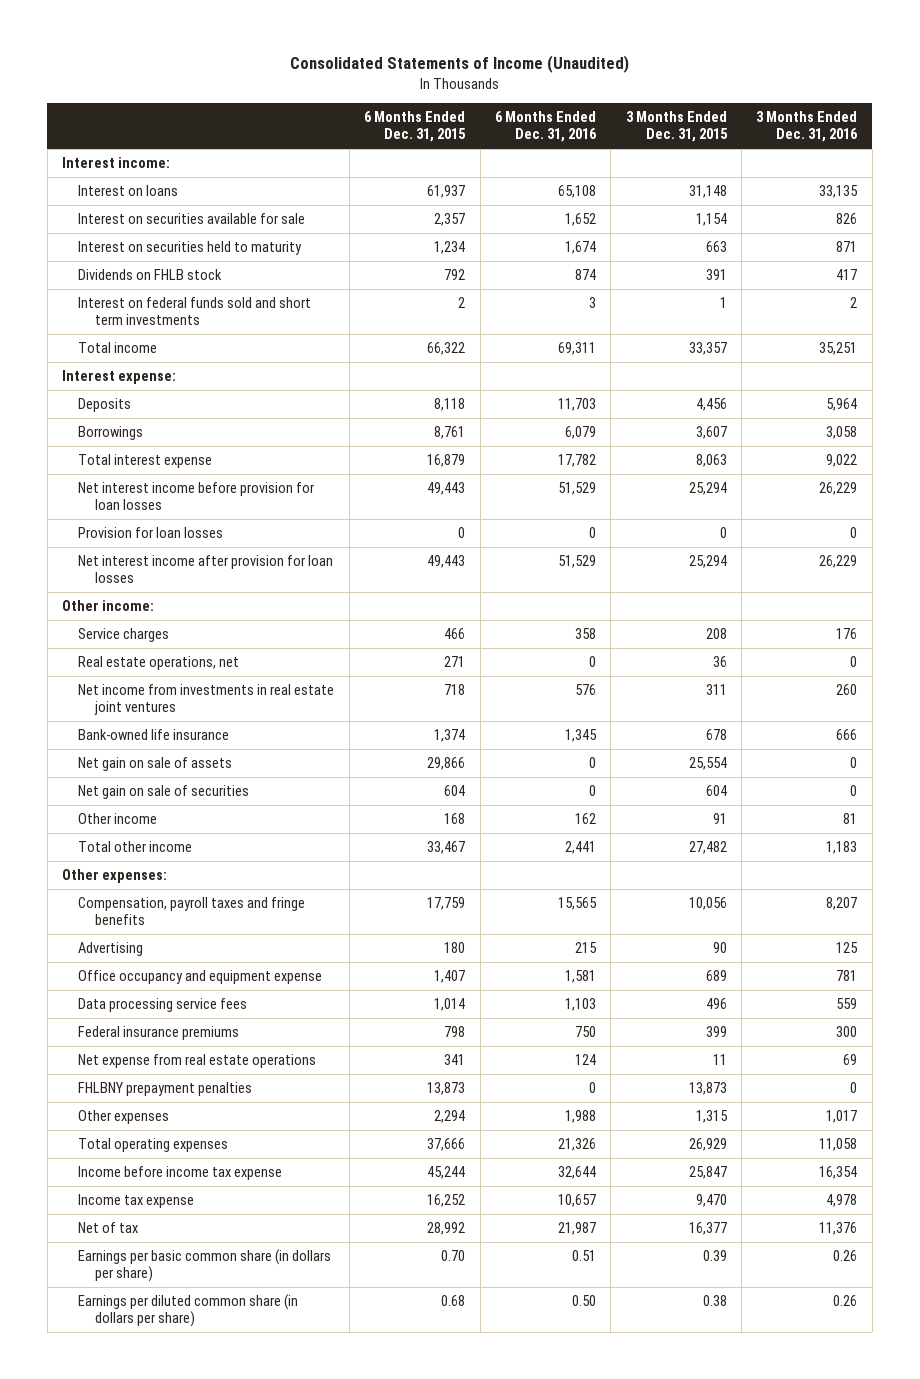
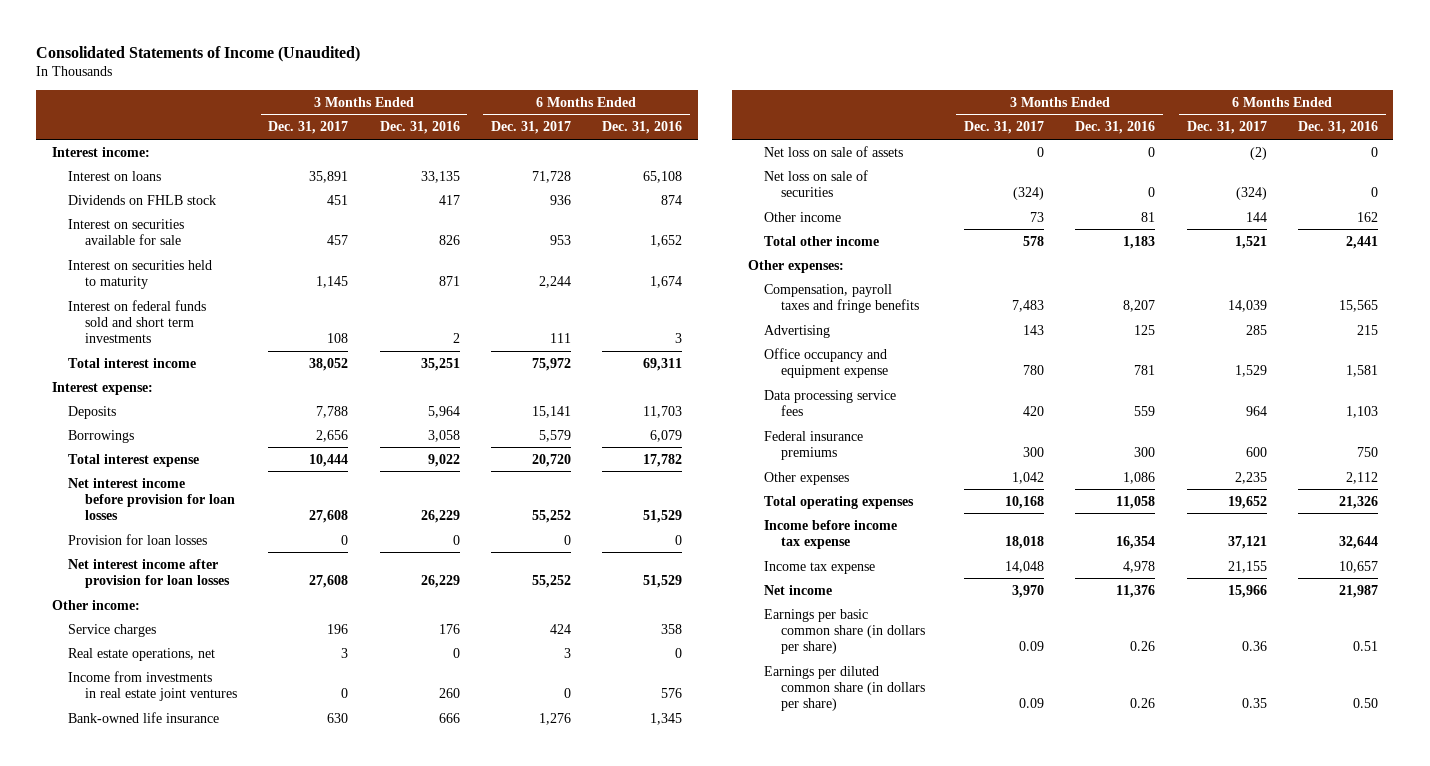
[364,111,467,143] 6 Months Ended Dec. 31, 2015 -> none
[625,111,728,143] 3 Months Ended Dec. 31, 2015 -> none
none -> [268,121,349,135] Dec. 31, 2017
none -> [490,121,571,135] Dec. 31, 2017
[78,268,223,280] Dividends on FHLB stock -> [68,194,217,205] Dividends on FHLB stock
[78,341,158,353] Total income -> [68,357,197,368] Total interest income
[78,683,335,716] Net income from investments in real estate joint ventures -> [68,670,238,701] Income from investments in real estate joint ventures
[78,756,233,771] Net gain on sale of assets -> [764,145,904,157] Net loss on sale of assets
[78,784,250,799] Net gain on sale of securities -> [764,169,869,197] Net loss on sale of securities
[78,1053,317,1068] Net expense from real estate operations -> none
[78,1081,253,1096] FHLBNY prepayment penalties -> none
[564,1109,596,1123] 1,988 -> [1345,471,1378,484] 2,112
[826,1109,858,1123] 1,017 -> [1123,471,1156,484] 1,086
[78,1221,139,1233] Net of tax -> [764,584,833,595] Net income

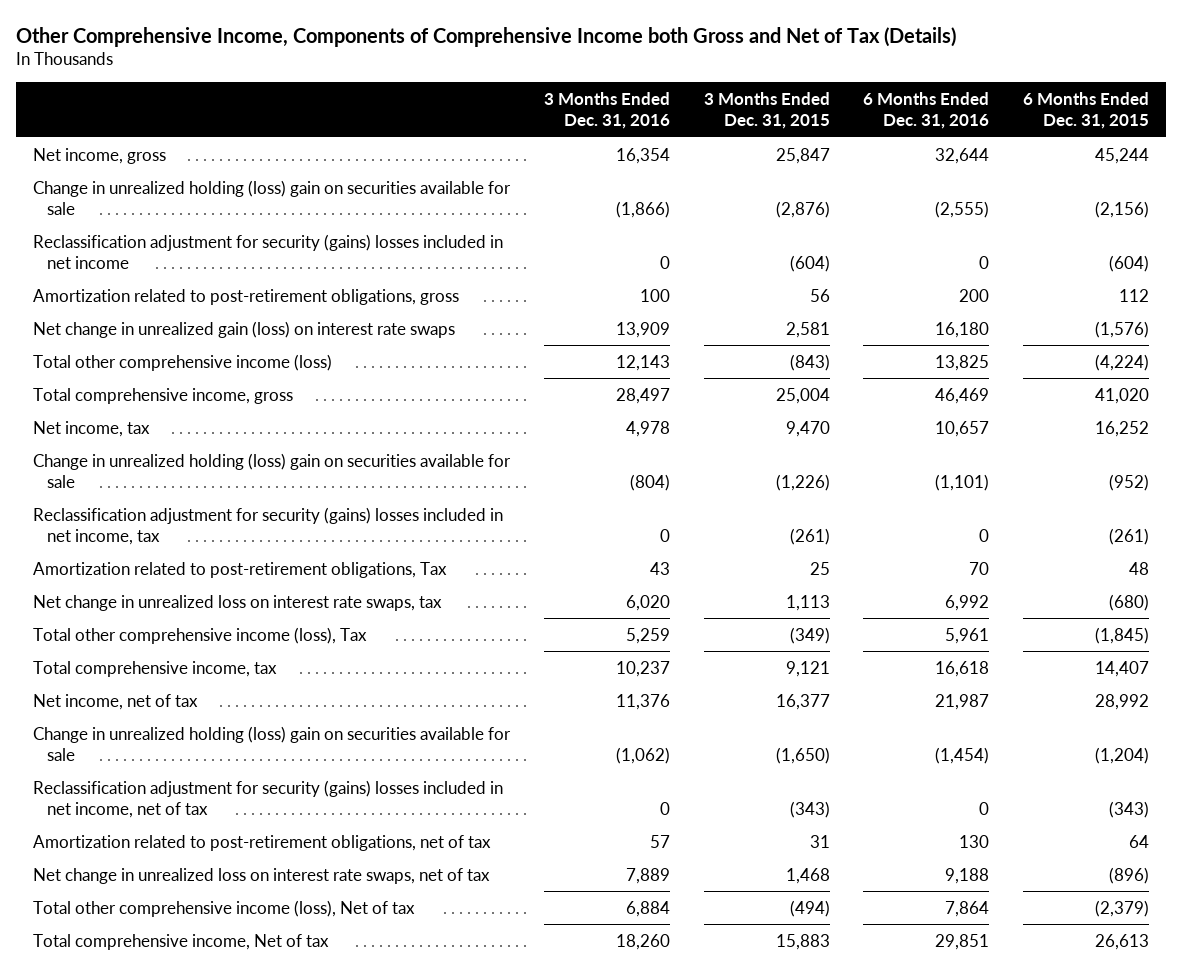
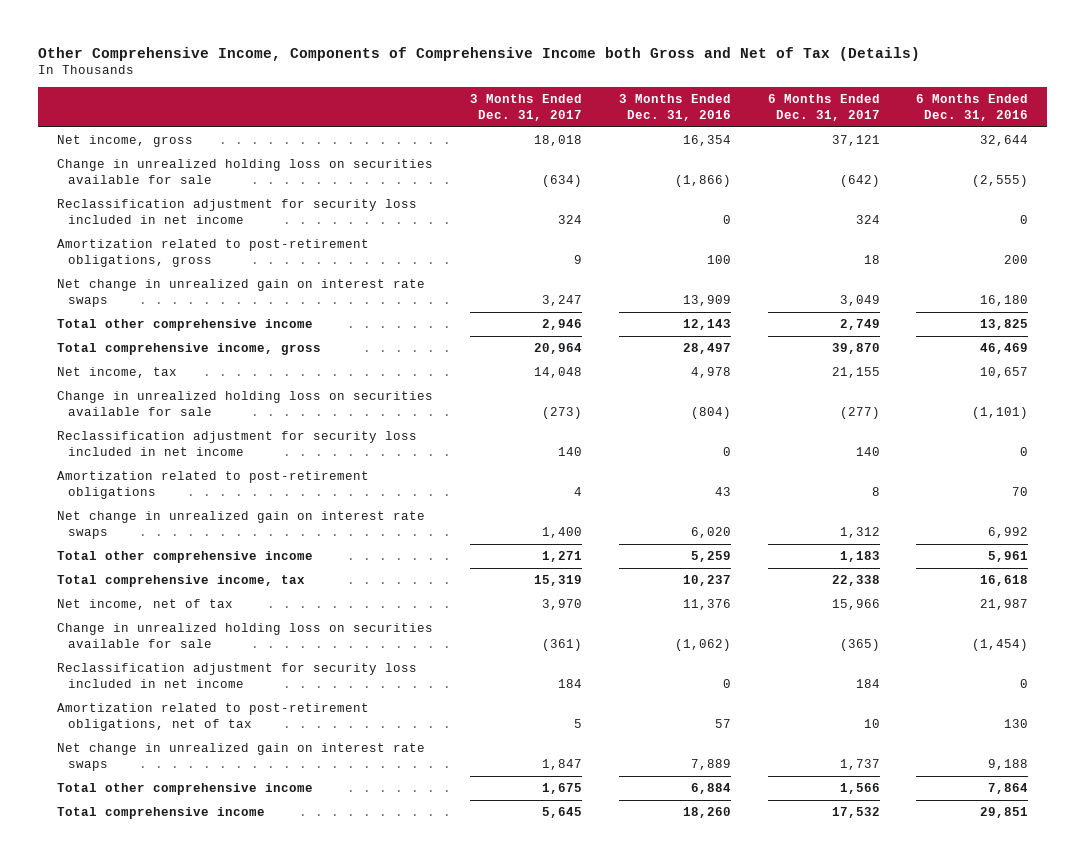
[703,91,830,130] 3 Months Ended Dec. 31, 2015 -> none
[1023,91,1150,130] 6 Months Ended Dec. 31, 2015 -> none
none -> [469,93,582,121] 3 Months Ended Dec. 31, 2017
none -> [767,93,880,121] 6 Months Ended Dec. 31, 2017
[33,179,512,215] Change in unrealized holding (loss) gain on securities available for sale -> [56,158,433,184] Change in unrealized holding loss on securities available for sale
[33,233,504,269] Reclassification adjustment for security (gains) losses included in net income -> [56,198,417,224] Reclassification adjustment for security loss included in net income
[33,320,456,338] Net change in unrealized gain (loss) on interest rate swaps -> [56,278,425,307] Net change in unrealized gain on interest rate swaps
[33,353,333,371] Total other comprehensive income (loss) -> [56,318,313,331] Total other comprehensive income
[33,452,512,488] Change in unrealized holding (loss) gain on securities available for sale -> [56,390,433,416] Change in unrealized holding loss on securities available for sale
[33,506,504,545] Reclassification adjustment for security (gains) losses included in net income, tax -> [56,430,417,456] Reclassification adjustment for security loss included in net income
[33,561,448,578] Amortization related to post-retirement obligations, Tax -> [56,470,369,499] Amortization related to post-retirement obligations
[33,594,443,611] Net change in unrealized loss on interest rate swaps, tax -> [56,510,425,539] Net change in unrealized gain on interest rate swaps
[33,626,368,644] Total other comprehensive income (loss), Tax -> [56,550,313,563] Total other comprehensive income
[33,725,512,761] Change in unrealized holding (loss) gain on securities available for sale -> [56,622,433,648] Change in unrealized holding loss on securities available for sale
[33,779,504,818] Reclassification adjustment for security (gains) losses included in net income, net of tax -> [56,662,417,688] Reclassification adjustment for security loss included in net income
[33,867,491,884] Net change in unrealized loss on interest rate swaps, net of tax -> [56,742,425,771] Net change in unrealized gain on interest rate swaps
[33,899,416,917] Total other comprehensive income (loss), Net of tax -> [56,782,313,795] Total other comprehensive income
[33,933,330,950] Total comprehensive income, Net of tax -> [56,806,265,819] Total comprehensive income

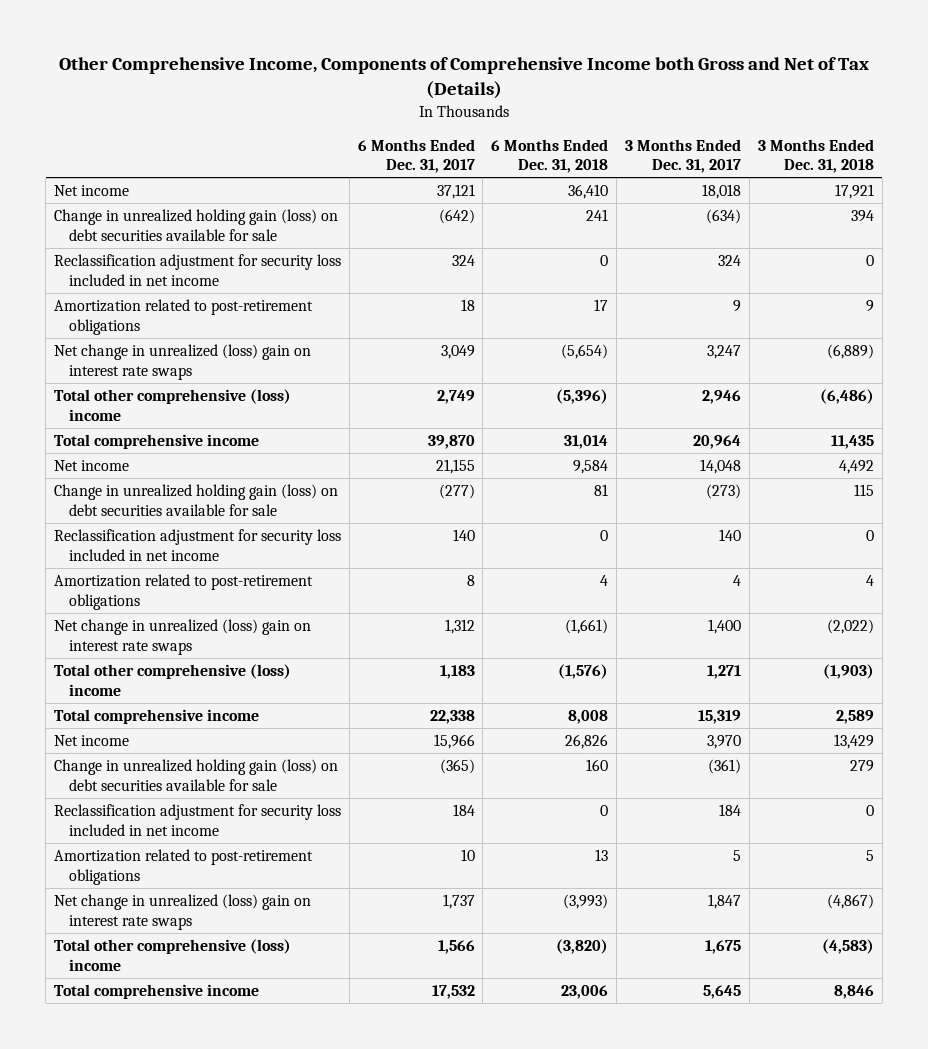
[618,93,731,121] 3 Months Ended Dec. 31, 2016 -> none
[916,93,1029,121] 6 Months Ended Dec. 31, 2016 -> none
none -> [491,138,609,174] 6 Months Ended Dec. 31, 2018
none -> [757,138,874,174] 3 Months Ended Dec. 31, 2018
[56,134,193,147] Net income, gross -> [53,184,129,196] Net income
[56,158,433,184] Change in unrealized holding loss on securities available for sale -> [53,208,338,241] Change in unrealized holding gain (loss) on debt securities available for sale
[56,238,369,267] Amortization related to post-retirement obligations, gross -> [53,298,313,335] Amortization related to post-retirement obligations
[56,278,425,307] Net change in unrealized gain on interest rate swaps -> [53,343,311,380] Net change in unrealized (loss) gain on interest rate swaps
[56,318,313,331] Total other comprehensive income -> [53,388,291,421] Total other comprehensive (loss) income
[56,342,321,355] Total comprehensive income, gross -> [53,433,259,449] Total comprehensive income
[56,366,177,378] Net income, tax -> [53,459,129,471] Net income
[56,390,433,416] Change in unrealized holding loss on securities available for sale -> [53,483,338,516] Change in unrealized holding gain (loss) on debt securities available for sale
[56,510,425,539] Net change in unrealized gain on interest rate swaps -> [53,618,311,655] Net change in unrealized (loss) gain on interest rate swaps
[56,550,313,563] Total other comprehensive income -> [53,663,291,696] Total other comprehensive (loss) income
[56,574,305,587] Total comprehensive income, tax -> [53,708,259,724] Total comprehensive income
[56,598,233,610] Net income, net of tax -> [53,734,129,746] Net income
[56,622,433,648] Change in unrealized holding loss on securities available for sale -> [53,758,338,791] Change in unrealized holding gain (loss) on debt securities available for sale
[56,702,369,731] Amortization related to post-retirement obligations, net of tax -> [53,848,313,885] Amortization related to post-retirement obligations
[56,742,425,771] Net change in unrealized gain on interest rate swaps -> [53,893,311,930] Net change in unrealized (loss) gain on interest rate swaps
[56,782,313,795] Total other comprehensive income -> [53,938,291,971] Total other comprehensive (loss) income

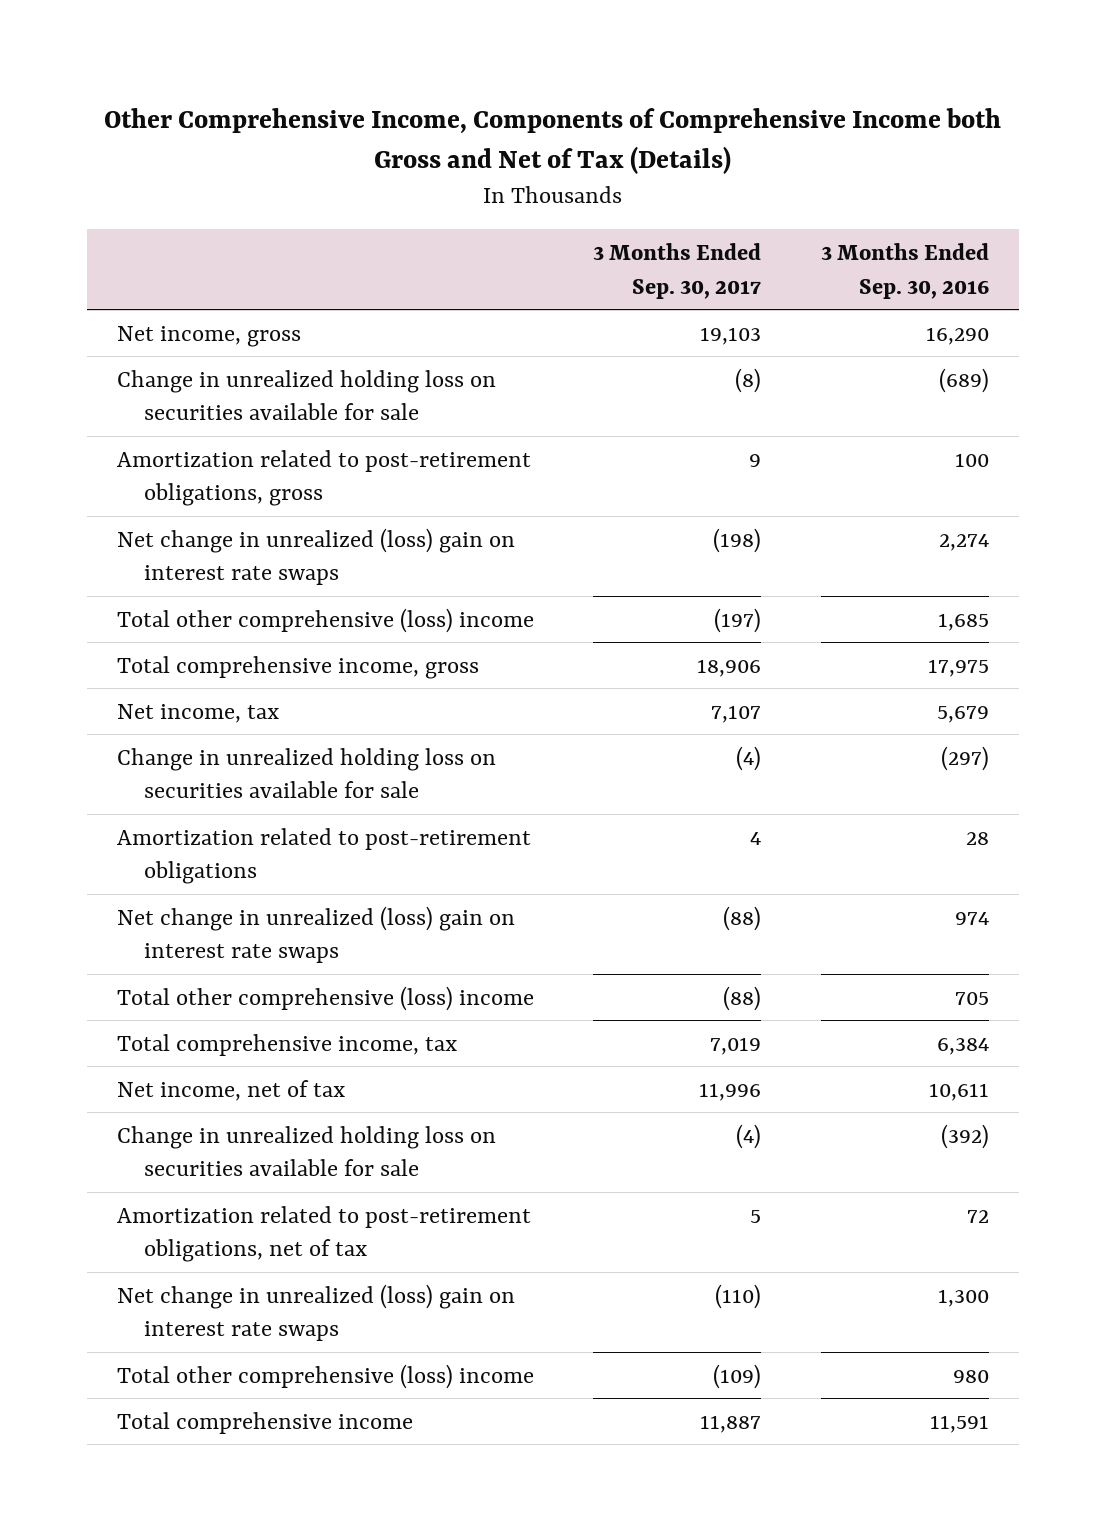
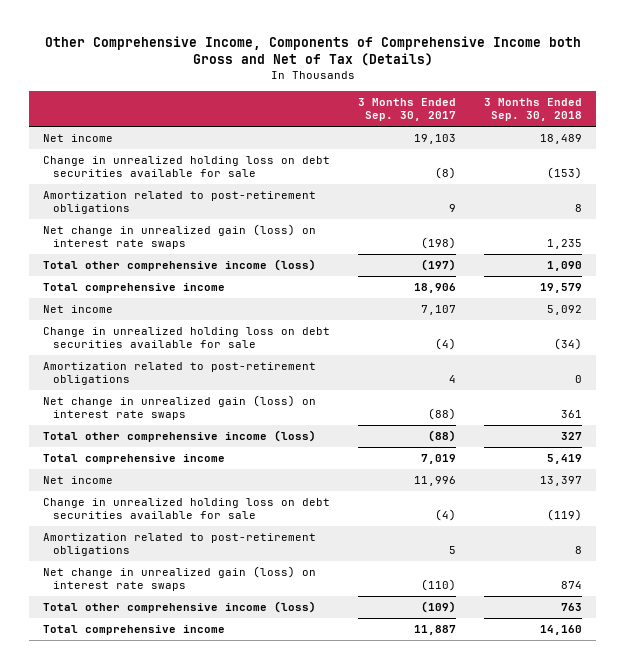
[820,243,989,299] 3 Months Ended Sep. 30, 2016 -> none
none -> [483,97,582,122] 3 Months Ended Sep. 30, 2018
[116,325,301,347] Net income, gross -> [43,134,114,143] Net income
[116,369,496,421] Change in unrealized holding loss on securities available for sale -> [43,156,331,178] Change in unrealized holding loss on debt securities available for sale
[116,449,531,507] Amortization related to post-retirement obligations, gross -> [43,191,317,215] Amortization related to post-retirement obligations
[116,527,515,586] Net change in unrealized (loss) gain on interest rate swaps -> [43,224,317,250] Net change in unrealized gain (loss) on interest rate swaps
[116,607,534,633] Total other comprehensive (loss) income -> [43,259,317,272] Total other comprehensive income (loss)
[116,655,479,679] Total comprehensive income, gross -> [43,283,226,294] Total comprehensive income
[116,703,279,723] Net income, tax -> [43,305,114,314] Net income
[116,747,496,799] Change in unrealized holding loss on securities available for sale -> [43,327,331,349] Change in unrealized holding loss on debt securities available for sale
[116,905,515,964] Net change in unrealized (loss) gain on interest rate swaps -> [43,395,317,421] Net change in unrealized gain (loss) on interest rate swaps
[116,985,534,1011] Total other comprehensive (loss) income -> [43,430,317,443] Total other comprehensive income (loss)
[116,1033,457,1056] Total comprehensive income, tax -> [43,454,226,465] Total comprehensive income
[116,1079,345,1101] Net income, net of tax -> [43,476,114,485] Net income
[116,1125,496,1177] Change in unrealized holding loss on securities available for sale -> [43,498,331,520] Change in unrealized holding loss on debt securities available for sale
[116,1205,531,1263] Amortization related to post-retirement obligations, net of tax -> [43,533,317,557] Amortization related to post-retirement obligations
[116,1283,515,1342] Net change in unrealized (loss) gain on interest rate swaps -> [43,566,317,592] Net change in unrealized gain (loss) on interest rate swaps
[116,1363,534,1389] Total other comprehensive (loss) income -> [43,601,317,614] Total other comprehensive income (loss)

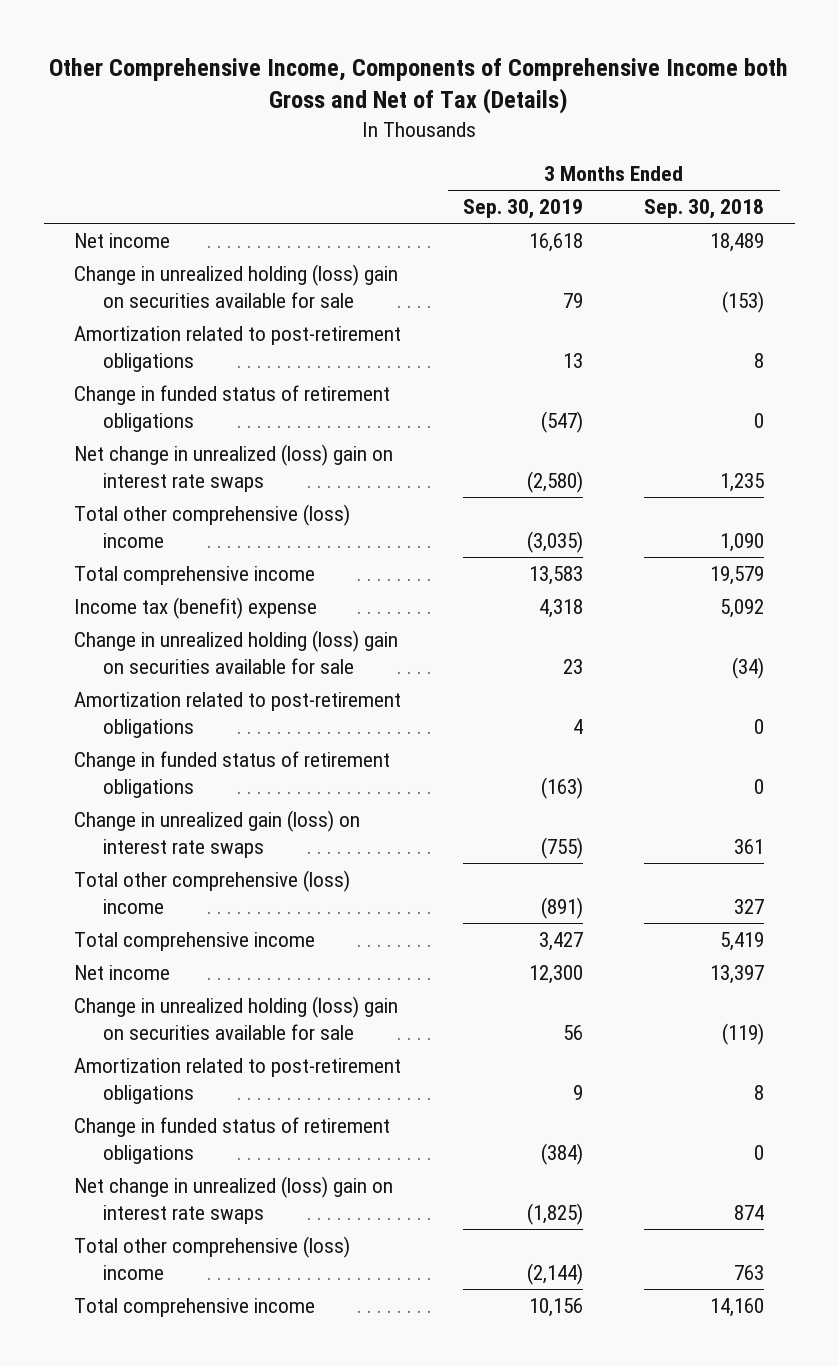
[358,97,457,122] 3 Months Ended Sep. 30, 2017 -> none
none -> [462,199,583,220] Sep. 30, 2019
[43,156,331,178] Change in unrealized holding loss on debt securities available for sale -> [74,263,399,308] Change in unrealized holding (loss) gain on securities available for sale
none -> [74,384,391,432] Change in funded status of retirement obligations
[43,224,317,250] Net change in unrealized gain (loss) on interest rate swaps -> [74,443,394,492] Net change in unrealized (loss) gain on interest rate swaps
[43,259,317,272] Total other comprehensive income (loss) -> [74,503,351,548] Total other comprehensive (loss) income
[43,305,114,314] Net income -> [74,596,318,619] Income tax (benefit) expense
[43,327,331,349] Change in unrealized holding loss on debt securities available for sale -> [74,629,399,674] Change in unrealized holding (loss) gain on securities available for sale
none -> [74,750,391,798] Change in funded status of retirement obligations
[43,395,317,421] Net change in unrealized gain (loss) on interest rate swaps -> [74,809,361,858] Change in unrealized gain (loss) on interest rate swaps
[43,430,317,443] Total other comprehensive income (loss) -> [74,869,351,914] Total other comprehensive (loss) income
[43,498,331,520] Change in unrealized holding loss on debt securities available for sale -> [74,995,399,1040] Change in unrealized holding (loss) gain on securities available for sale
none -> [74,1116,391,1164] Change in funded status of retirement obligations
[43,566,317,592] Net change in unrealized gain (loss) on interest rate swaps -> [74,1175,394,1224] Net change in unrealized (loss) gain on interest rate swaps
[43,601,317,614] Total other comprehensive income (loss) -> [74,1235,351,1280] Total other comprehensive (loss) income

